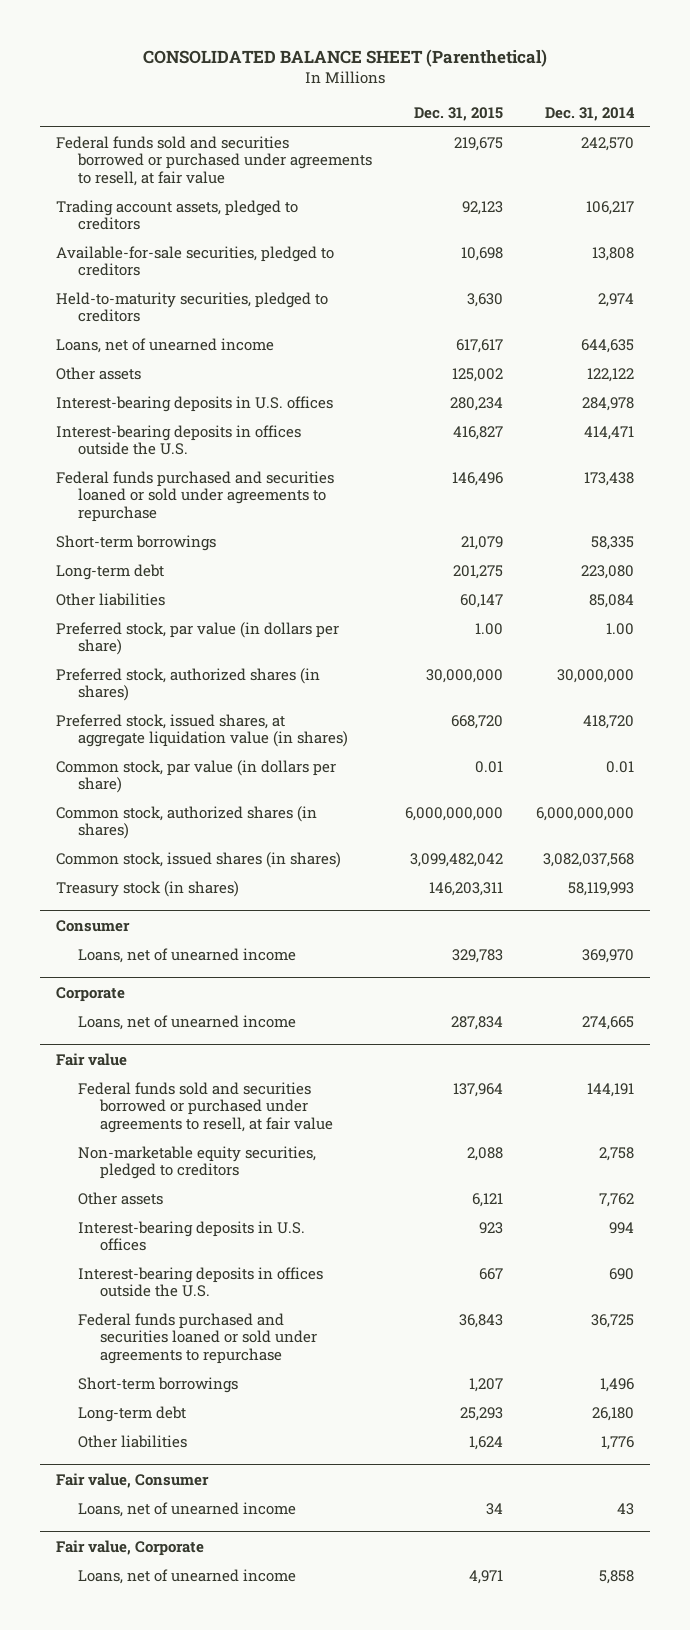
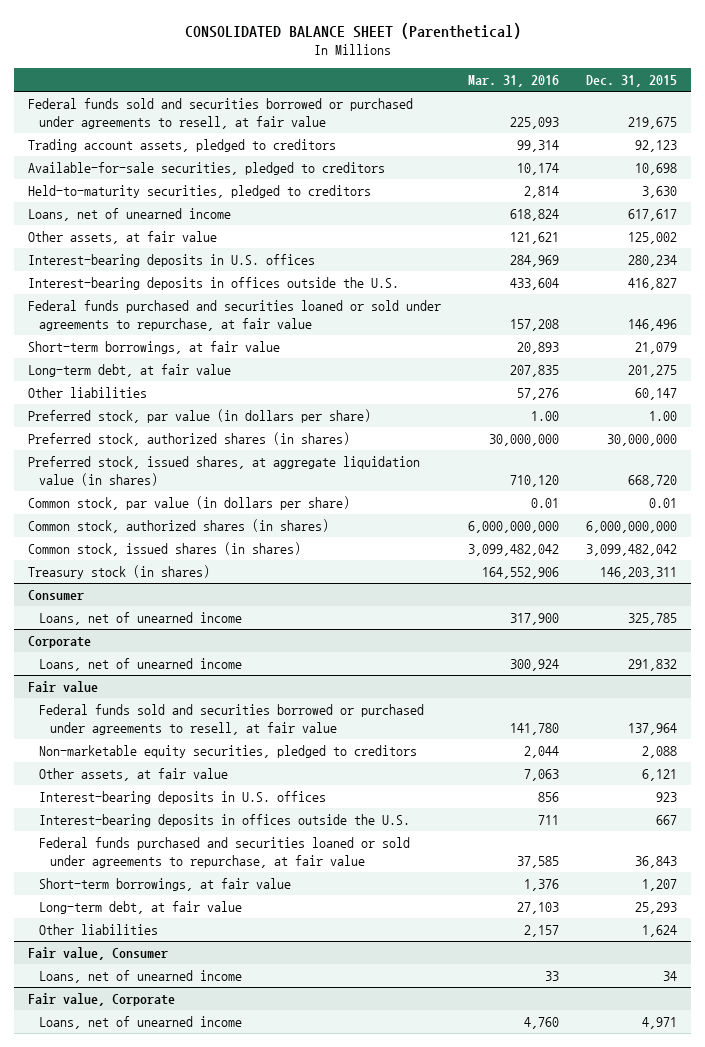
[544,106,635,121] Dec. 31, 2014 -> none
none -> [468,75,560,88] Mar. 31, 2016
[56,366,142,380] Other assets -> [27,230,217,244] Other assets, at fair value
[56,470,335,523] Federal funds purchased and securities loaned or sold under agreements to repurchase -> [27,299,441,331] Federal funds purchased and securities loaned or sold under agreements to repurchase, at fair value
[56,534,217,551] Short-term borrowings -> [27,340,280,354] Short-term borrowings, at fair value
[56,563,165,580] Long-term debt -> [27,363,231,377] Long-term debt, at fair value
[451,948,503,963] 329,783 -> [628,612,678,625] 325,785
[450,1015,503,1030] 287,834 -> [628,658,678,671] 291,832
[78,1191,164,1205] Other assets -> [38,767,228,781] Other assets, at fair value
[78,1312,318,1365] Federal funds purchased and securities loaned or sold under agreements to repurchase -> [38,836,410,868] Federal funds purchased and securities loaned or sold under agreements to repurchase, at fair value
[78,1376,239,1393] Short-term borrowings -> [38,877,291,891] Short-term borrowings, at fair value
[78,1405,187,1422] Long-term debt -> [38,900,242,914] Long-term debt, at fair value

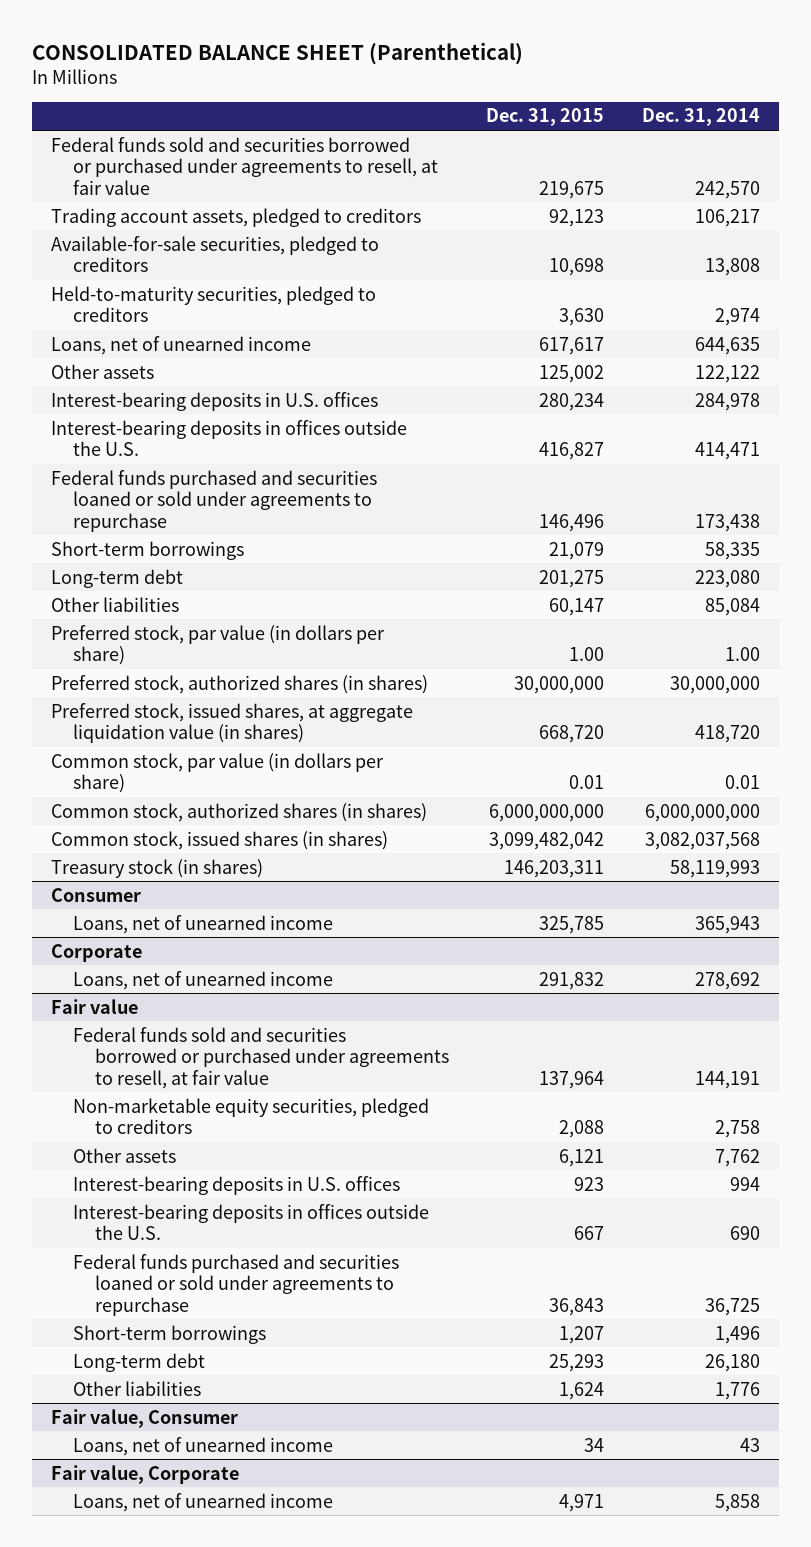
[468,75,560,88] Mar. 31, 2016 -> none
none -> [641,108,760,127] Dec. 31, 2014
[27,230,217,244] Other assets, at fair value -> [50,363,154,379] Other assets
[27,299,441,331] Federal funds purchased and securities loaned or sold under agreements to repurchase, at fair value -> [50,469,377,532] Federal funds purchased and securities loaned or sold under agreements to repurchase
[27,340,280,354] Short-term borrowings, at fair value -> [50,540,244,560] Short-term borrowings
[27,363,231,377] Long-term debt, at fair value -> [50,568,183,588] Long-term debt
[38,767,228,781] Other assets, at fair value -> [73,1147,177,1163] Other assets
[38,836,410,868] Federal funds purchased and securities loaned or sold under agreements to repurchase, at fair value -> [73,1253,400,1316] Federal funds purchased and securities loaned or sold under agreements to repurchase
[38,877,291,891] Short-term borrowings, at fair value -> [73,1324,267,1344] Short-term borrowings
[38,900,242,914] Long-term debt, at fair value -> [73,1352,206,1372] Long-term debt

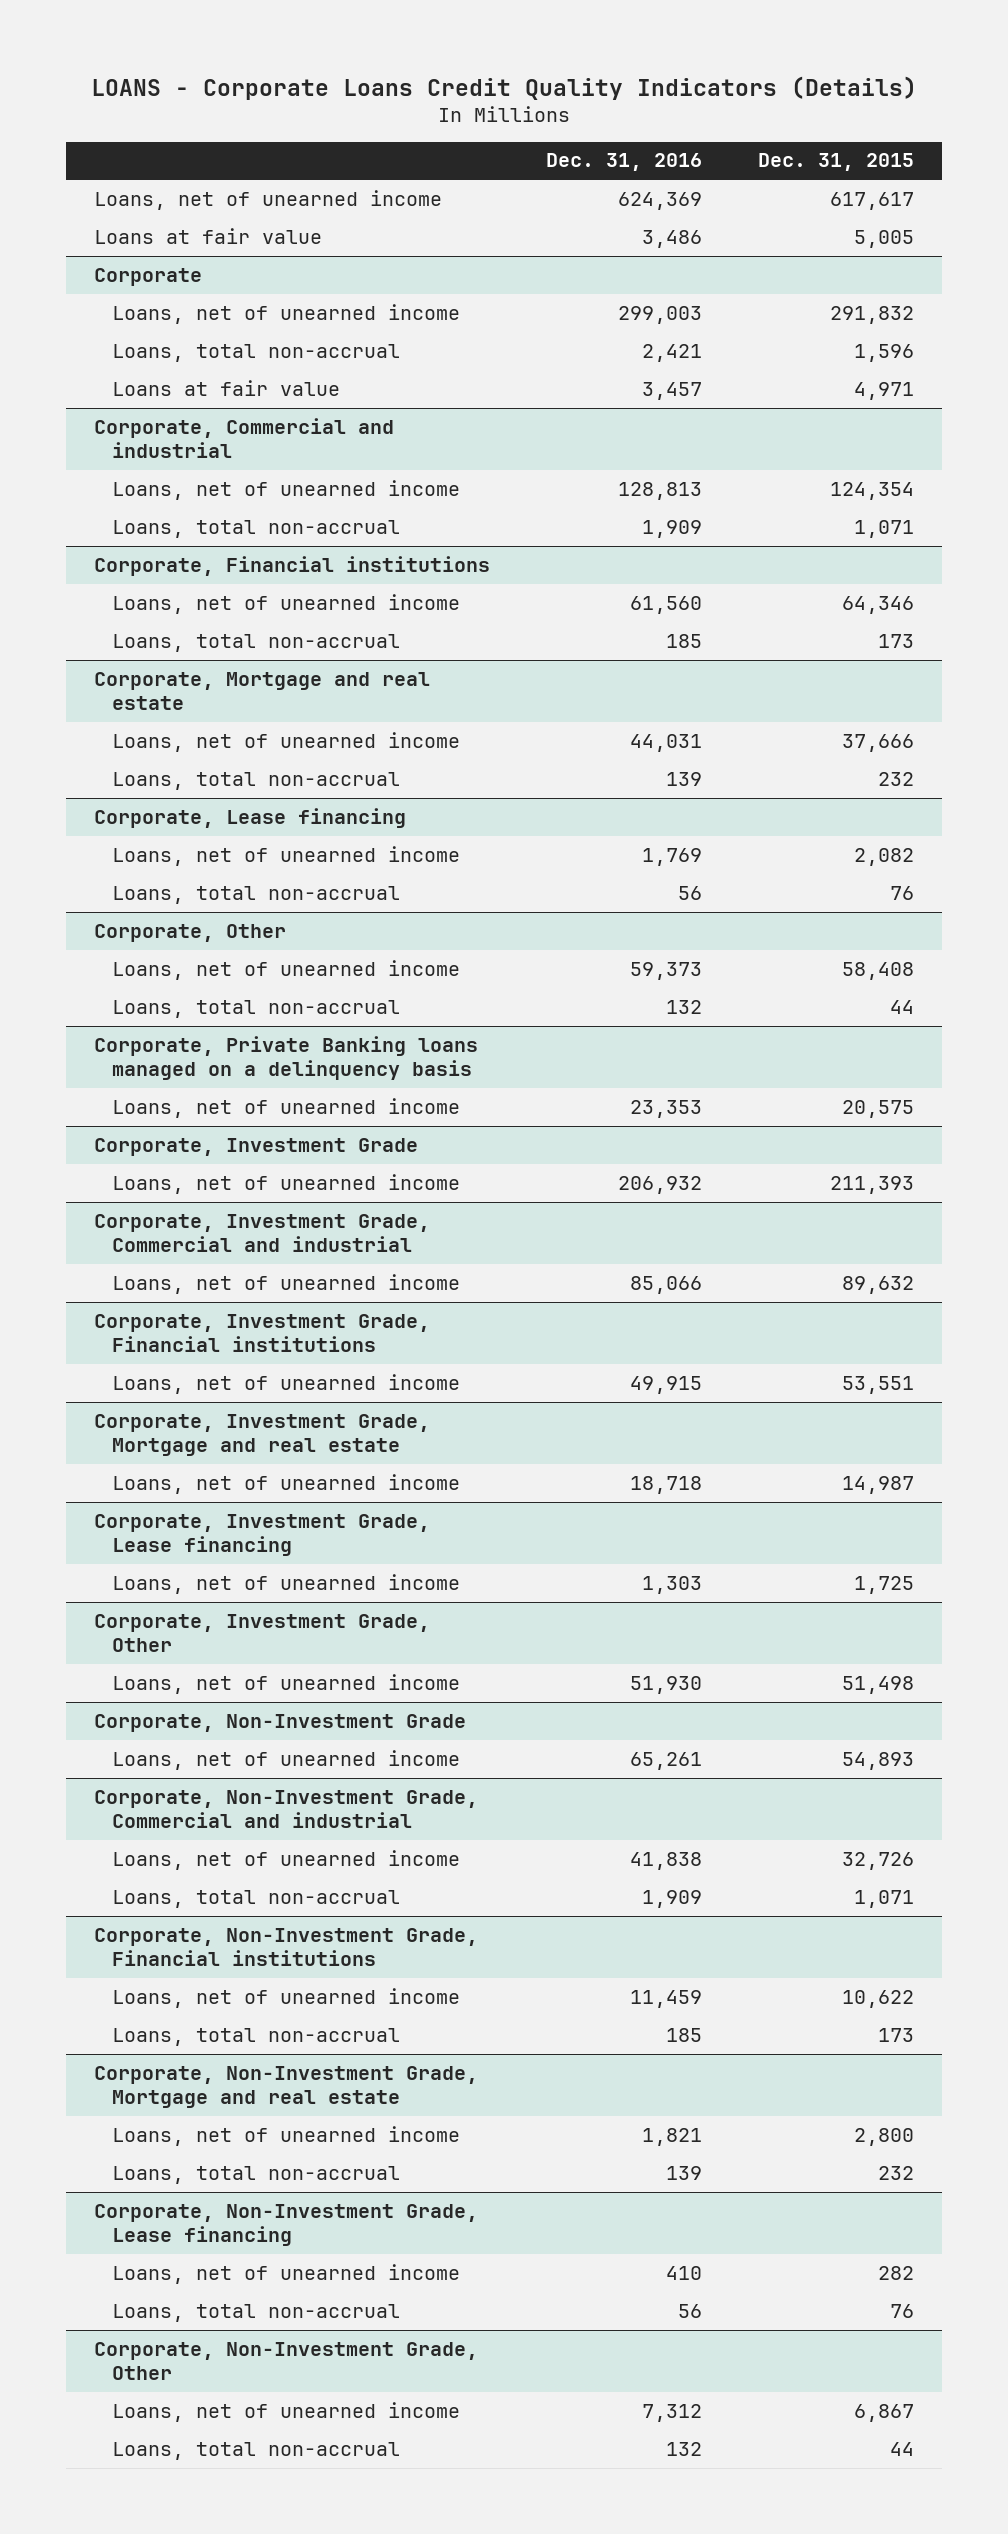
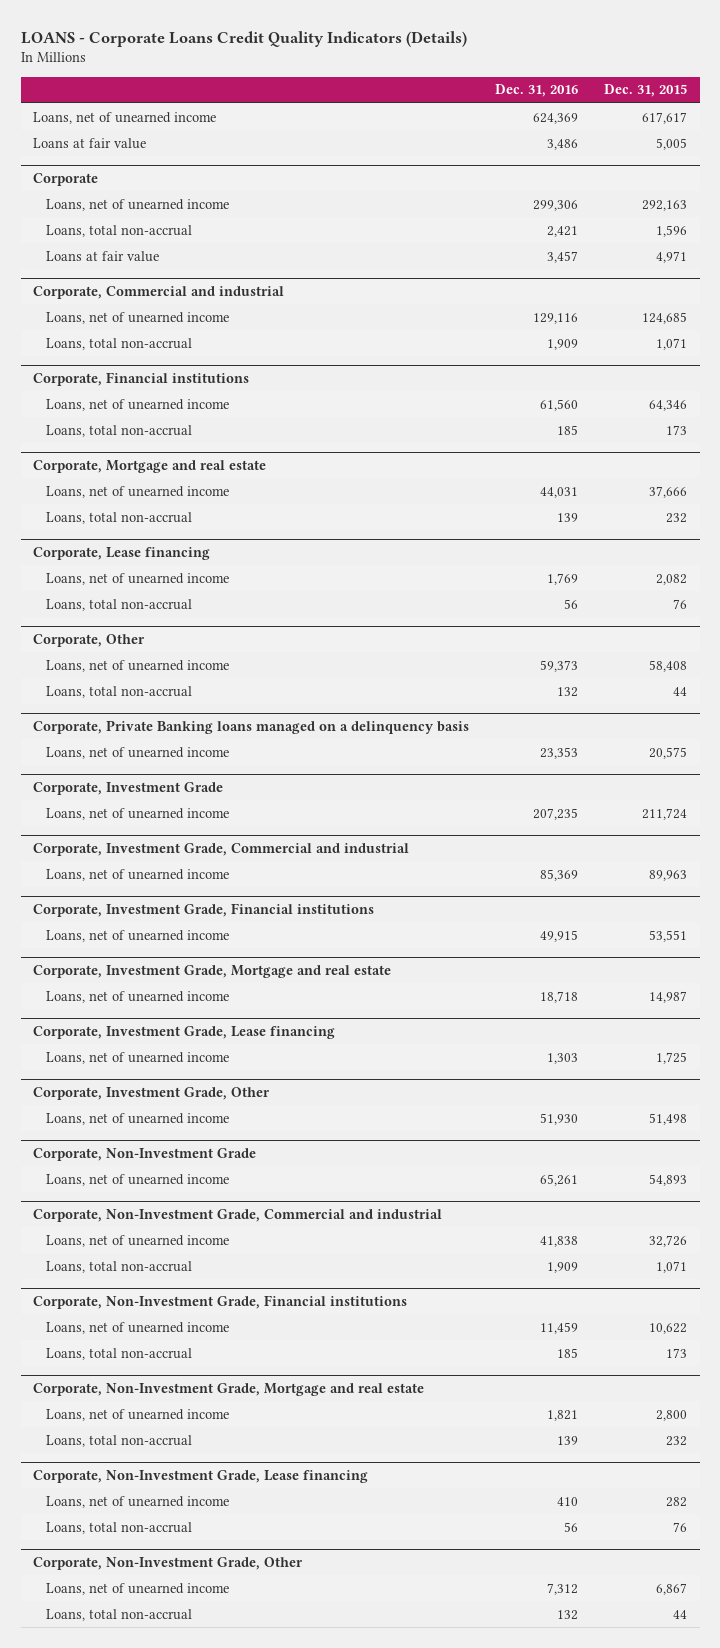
[617,305,702,324] 299,003 -> [533,199,579,211] 299,306
[829,305,914,324] 291,832 -> [641,199,687,211] 292,163
[617,481,702,500] 128,813 -> [533,312,579,324] 129,116
[829,481,914,500] 124,354 -> [641,311,687,324] 124,685
[617,1175,702,1194] 206,932 -> [533,807,579,820] 207,235
[829,1175,914,1194] 211,393 -> [641,807,687,820] 211,724
[629,1275,702,1294] 85,066 -> [540,868,579,881] 85,369
[841,1275,914,1294] 89,632 -> [648,869,687,881] 89,963

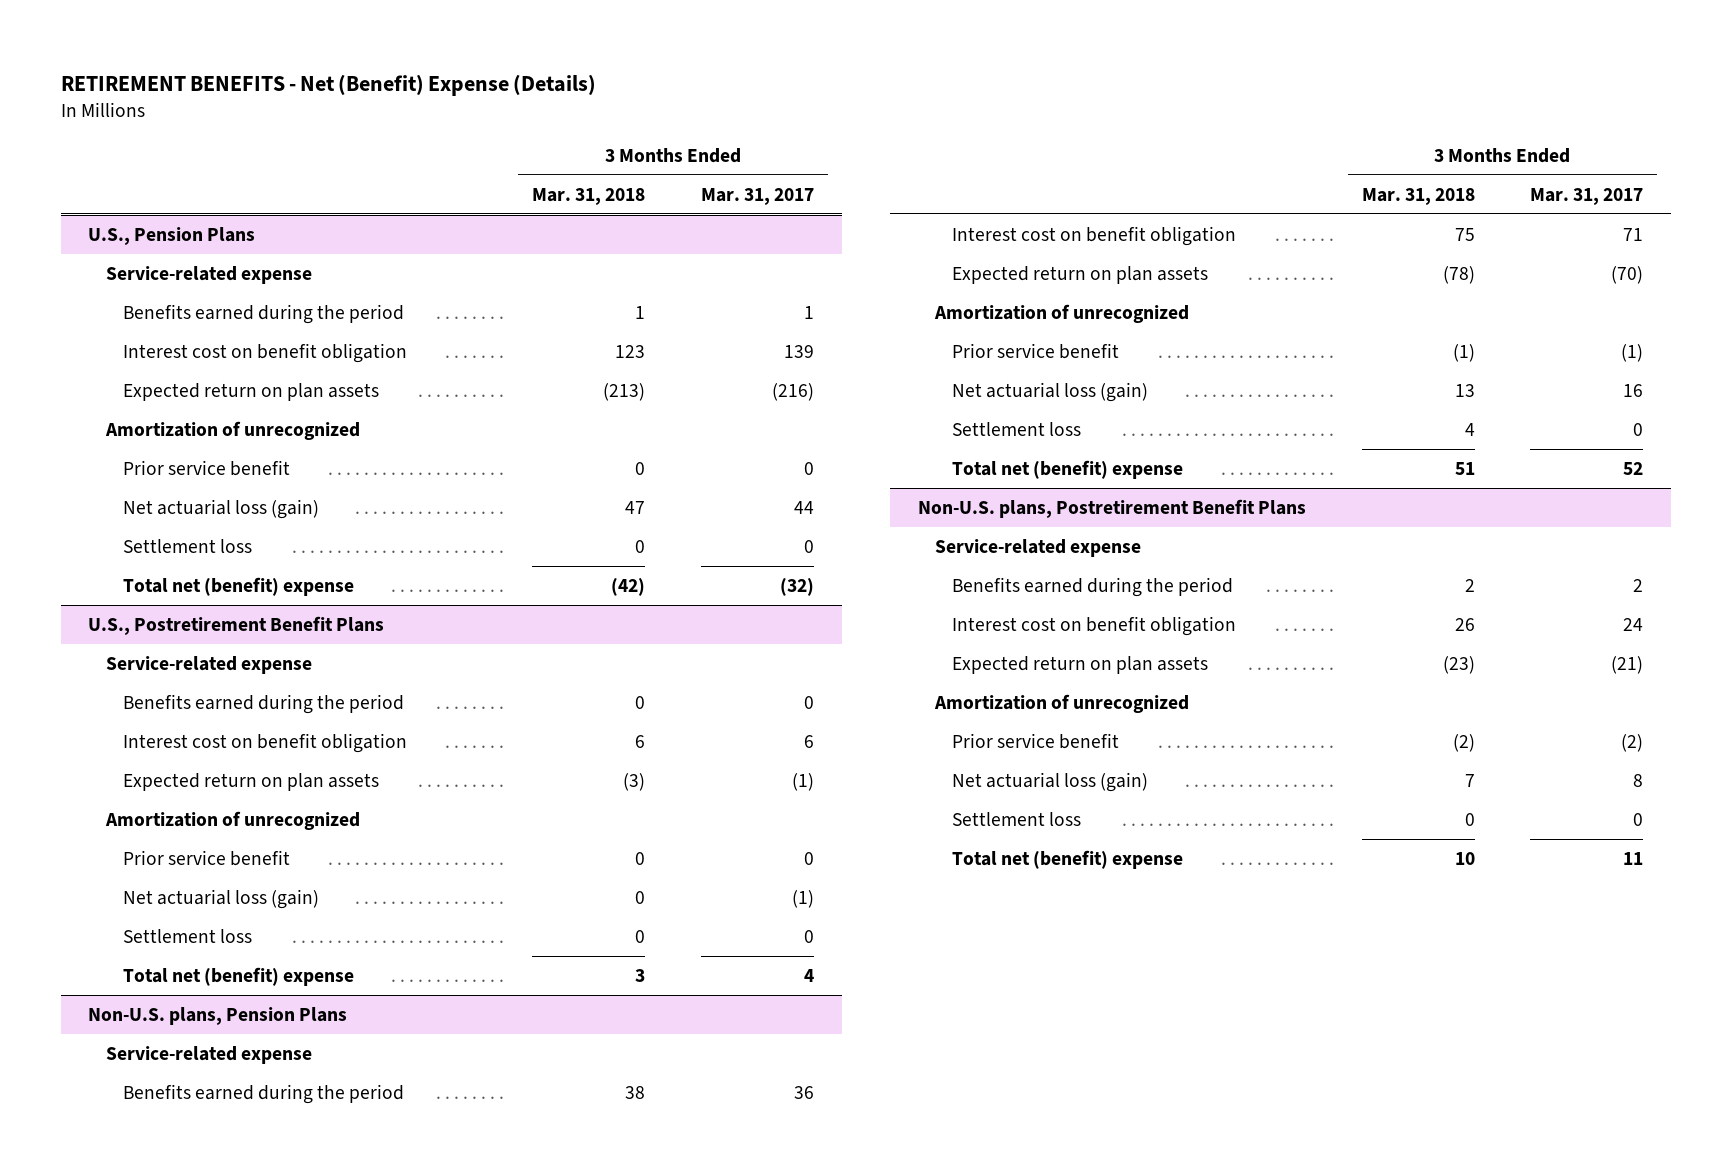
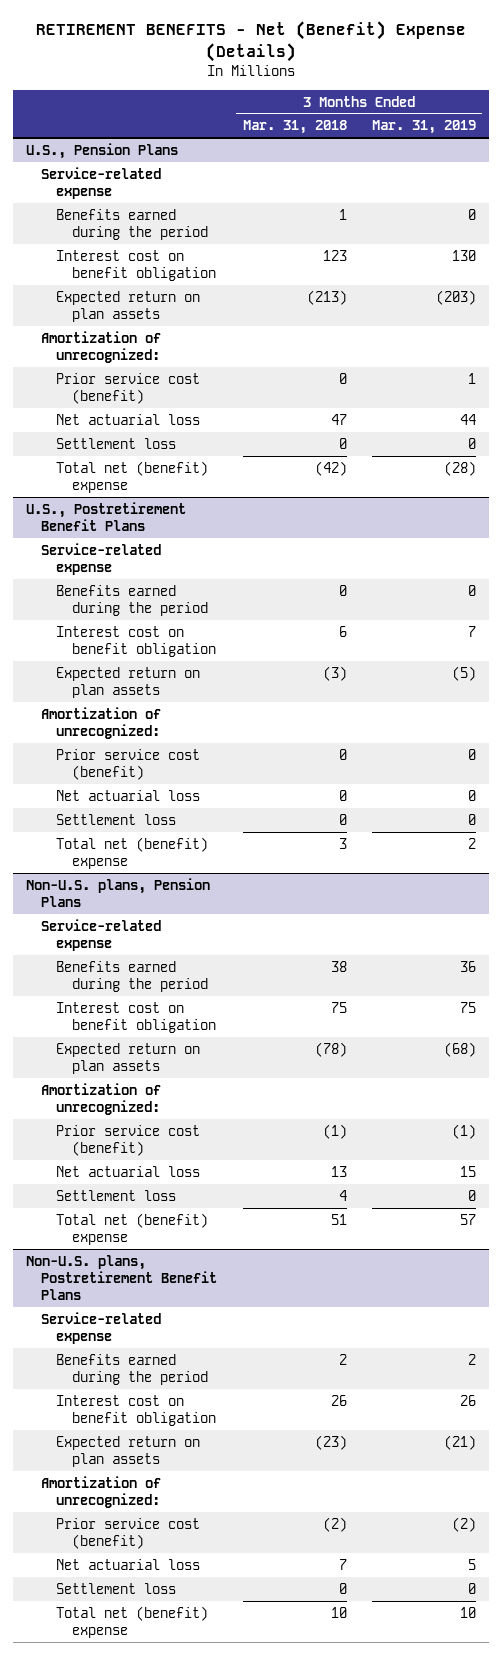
[700,187,814,205] Mar. 31, 2017 -> none
none -> [371,120,476,135] Mar. 31, 2019
[104,420,360,440] Amortization of unrecognized -> [41,330,162,363] Amortization of unrecognized:
[122,459,290,476] Prior service benefit -> [56,372,201,404] Prior service cost (benefit)
[122,498,319,519] Net actuarial loss (gain) -> [56,413,201,425] Net actuarial loss
[104,810,360,830] Amortization of unrecognized -> [41,706,162,739] Amortization of unrecognized:
[122,849,290,866] Prior service benefit -> [56,748,201,780] Prior service cost (benefit)
[122,888,319,909] Net actuarial loss (gain) -> [56,789,201,801] Net actuarial loss
[934,303,1190,323] Amortization of unrecognized -> [41,1082,162,1115] Amortization of unrecognized:
[952,342,1120,359] Prior service benefit -> [56,1124,201,1156] Prior service cost (benefit)
[952,381,1149,402] Net actuarial loss (gain) -> [56,1165,201,1177] Net actuarial loss
[934,693,1190,713] Amortization of unrecognized -> [41,1475,162,1508] Amortization of unrecognized:
[952,732,1120,749] Prior service benefit -> [56,1517,201,1549] Prior service cost (benefit)
[952,771,1149,792] Net actuarial loss (gain) -> [56,1558,201,1570] Net actuarial loss

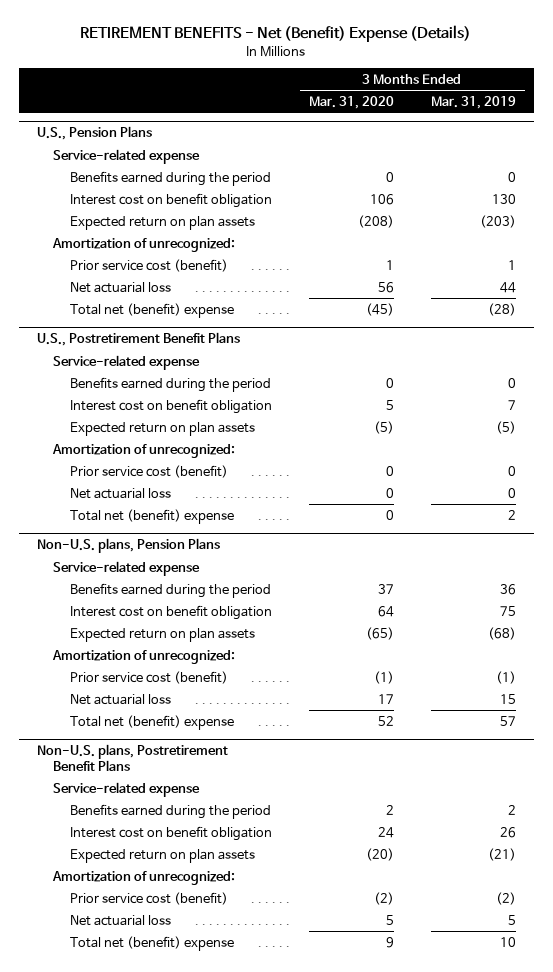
[242,120,347,135] Mar. 31, 2018 -> none
none -> [308,96,394,110] Mar. 31, 2020
[56,437,177,449] Settlement loss -> none
[56,813,177,825] Settlement loss -> none
[56,1189,177,1201] Settlement loss -> none
[56,1582,177,1594] Settlement loss -> none

